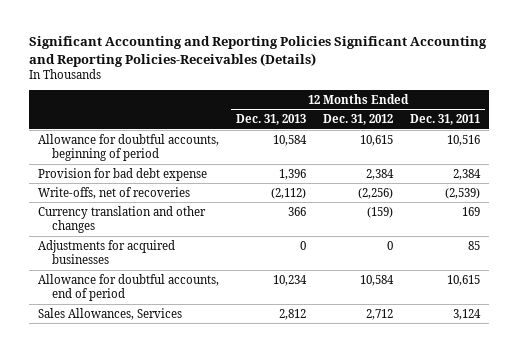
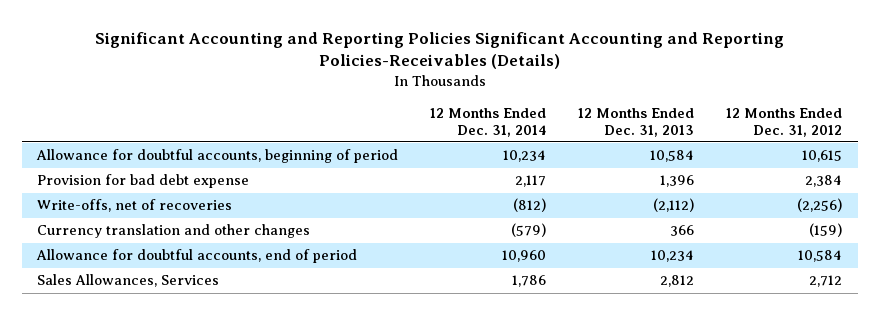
[410,114,481,126] Dec. 31, 2011 -> none
none -> [430,107,547,137] 12 Months Ended Dec. 31, 2014
[37,239,175,265] Adjustments for acquired businesses -> none

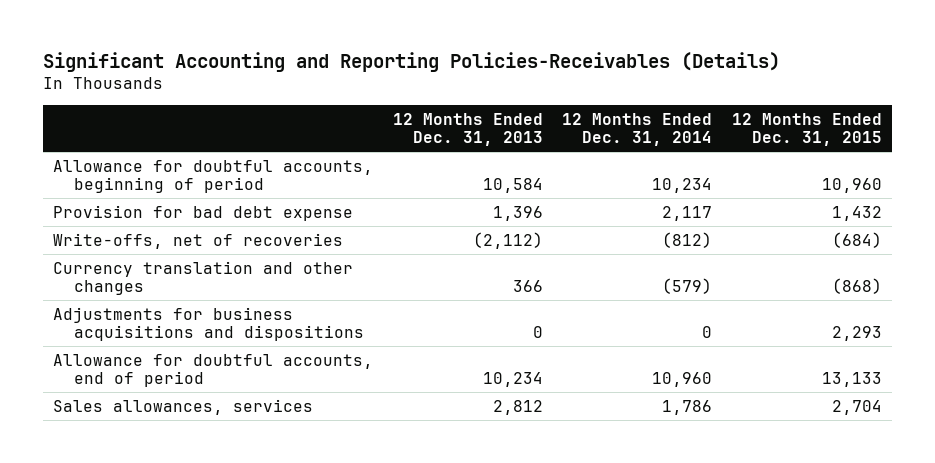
[94,32,784,70] Significant Accounting and Reporting Policies Significant Accounting and Reporting Policies-Receivables (Details) -> [42,51,780,72] Significant Accounting and Reporting Policies-Receivables (Details)
[725,107,842,137] 12 Months Ended Dec. 31, 2012 -> none
none -> [732,112,883,147] 12 Months Ended Dec. 31, 2015
none -> [52,306,365,342] Adjustments for business acquisitions and dispositions
[37,274,220,288] Sales Allowances, Services -> [52,398,313,415] Sales allowances, services

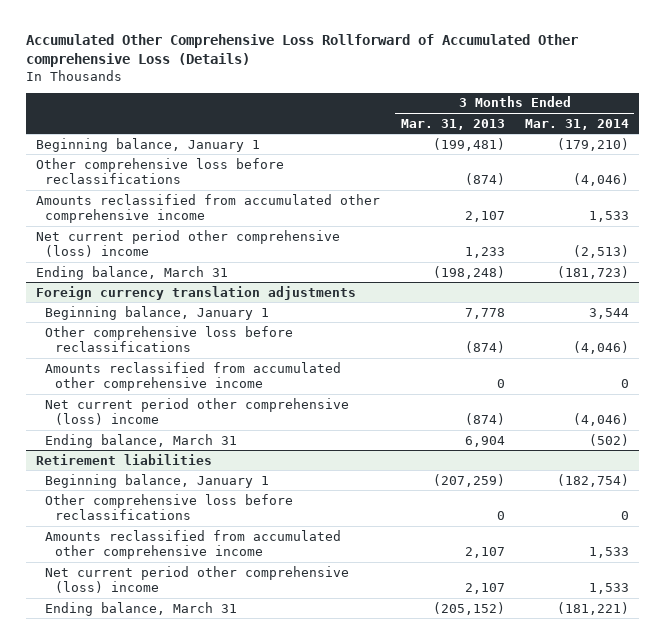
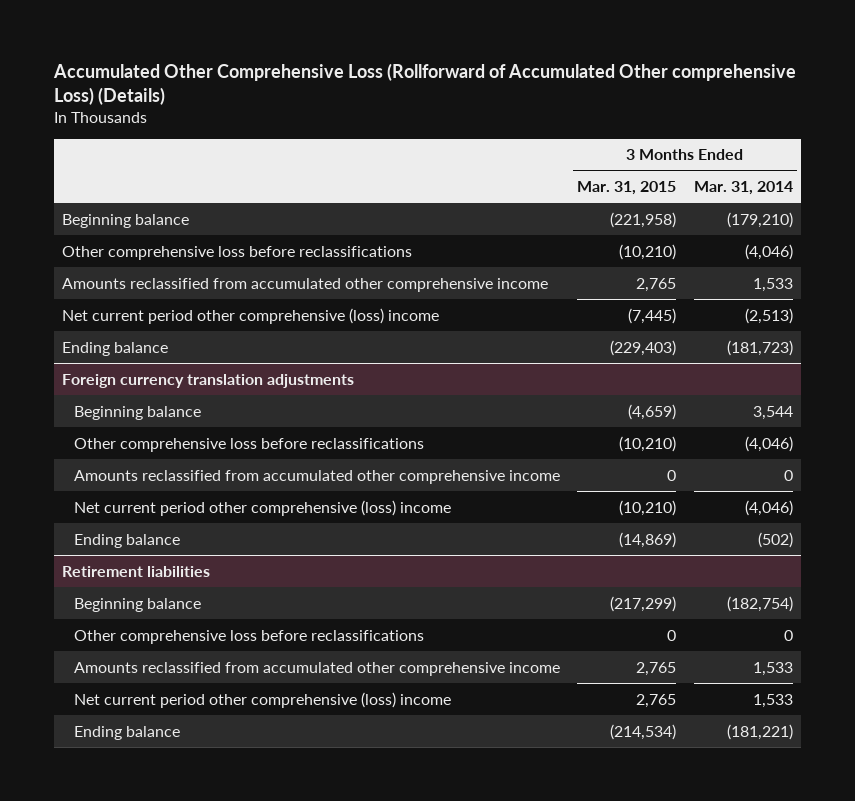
[26,34,579,68] Accumulated Other Comprehensive Loss Rollforward of Accumulated Other comprehensive Loss (Details) -> [52,62,796,105] Accumulated Other Comprehensive Loss (Rollforward of Accumulated Other comprehensive Loss) (Details)
[400,118,505,130] Mar. 31, 2013 -> none
none -> [577,180,677,195] Mar. 31, 2015
[36,137,261,152] Beginning balance, January 1 -> [62,213,190,228] Beginning balance
[36,265,229,280] Ending balance, March 31 -> [62,341,169,356] Ending balance
[45,305,270,320] Beginning balance, January 1 -> [73,405,201,420] Beginning balance
[45,433,238,448] Ending balance, March 31 -> [73,533,180,548] Ending balance
[45,473,270,488] Beginning balance, January 1 -> [73,597,201,612] Beginning balance
[45,601,238,616] Ending balance, March 31 -> [73,725,180,740] Ending balance

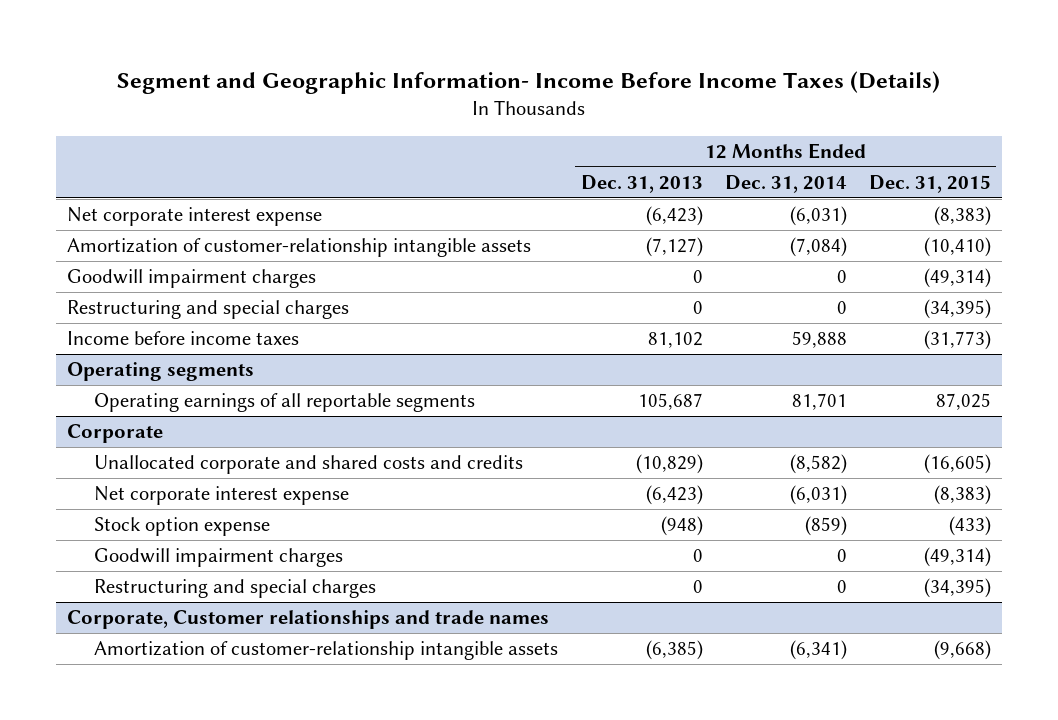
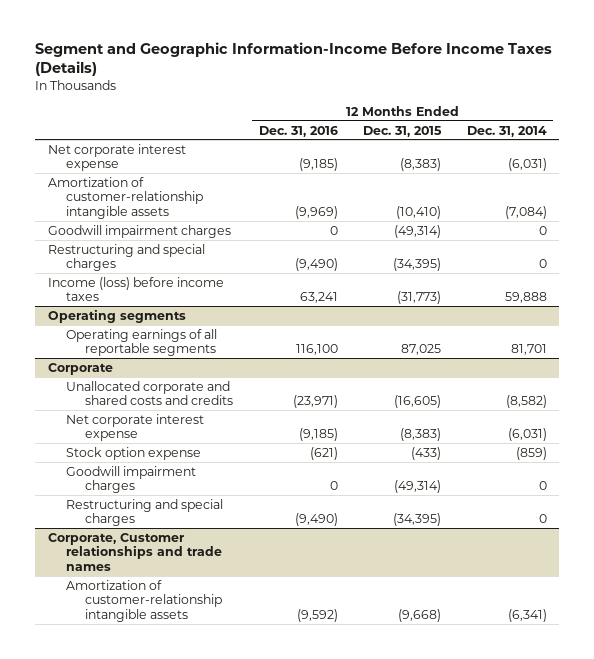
[116,70,940,94] Segment and Geographic Information- Income Before Income Taxes (Details) -> [34,42,552,77] Segment and Geographic Information-Income Before Income Taxes (Details)
[580,174,703,193] Dec. 31, 2013 -> none
none -> [258,125,338,137] Dec. 31, 2016
[67,331,300,346] Income before income taxes -> [47,276,224,302] Income (loss) before income taxes

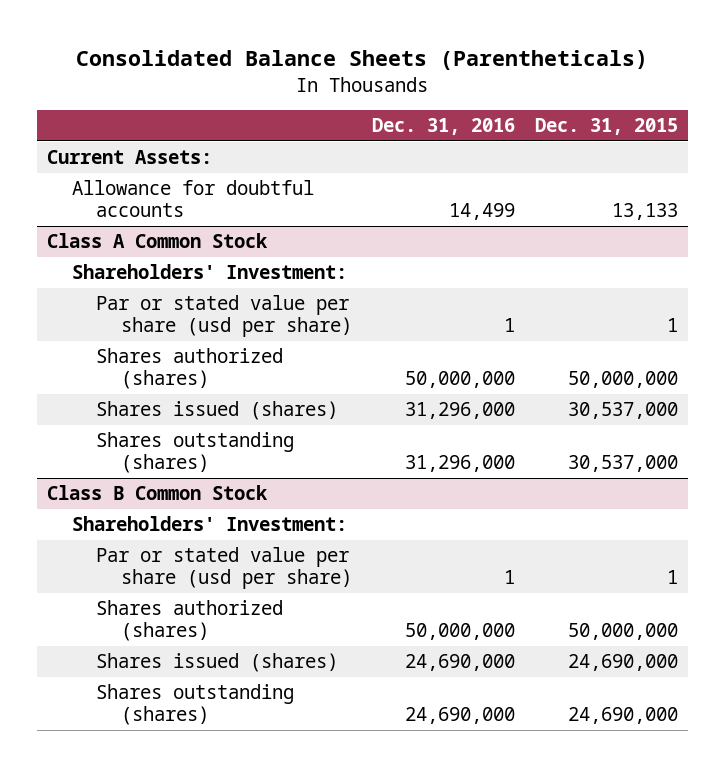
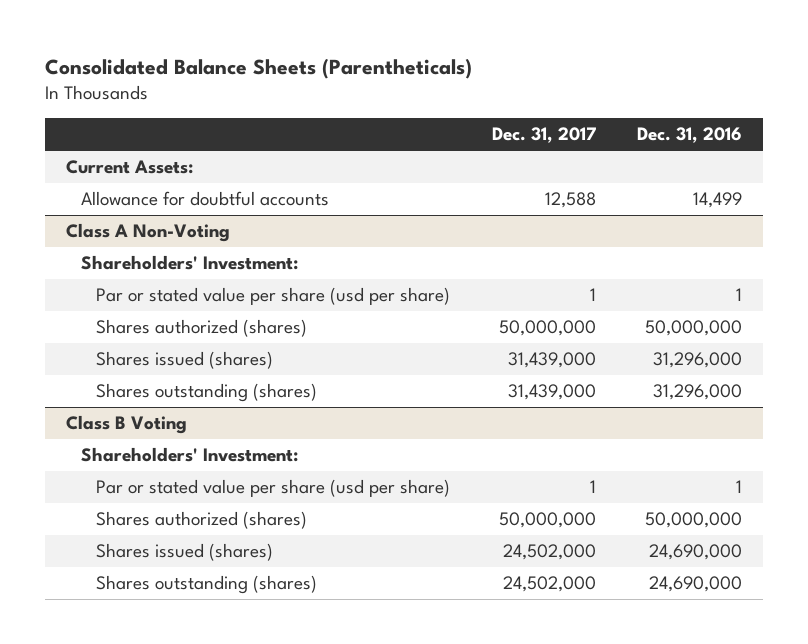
[534,118,678,136] Dec. 31, 2015 -> none
none -> [491,127,596,144] Dec. 31, 2017
[47,233,269,249] Class A Common Stock -> [65,223,230,243] Class A Non-Voting
[47,485,269,501] Class B Common Stock -> [65,415,187,435] Class B Voting

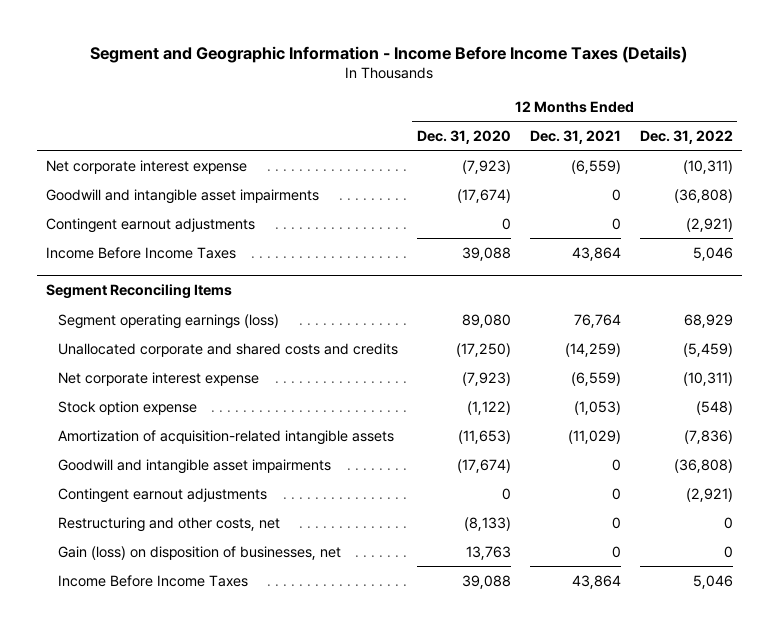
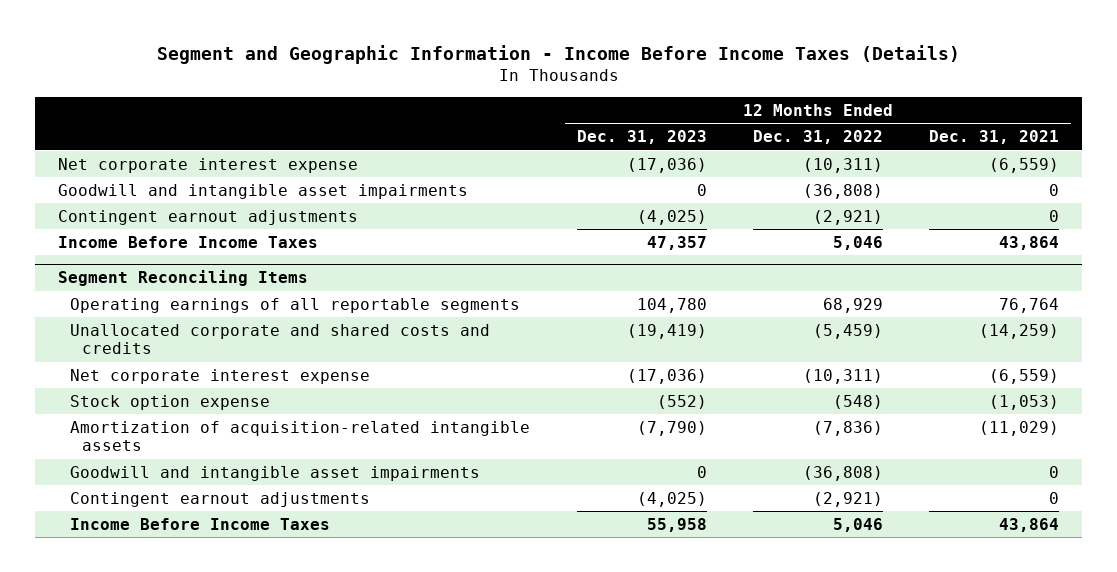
[416,130,511,145] Dec. 31, 2020 -> none
none -> [576,130,707,145] Dec. 31, 2023
[57,313,279,329] Segment operating earnings (loss) -> [70,298,521,314] Operating earnings of all reportable segments
[57,516,280,532] Restructuring and other costs, net -> none
[57,545,341,560] Gain (loss) on disposition of businesses, net -> none

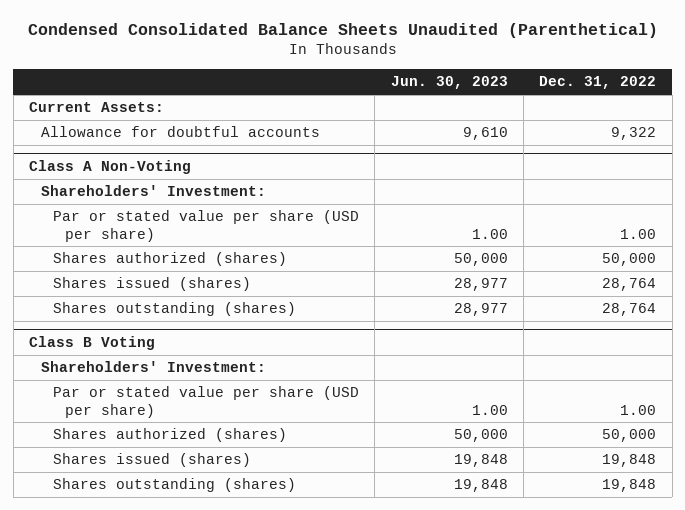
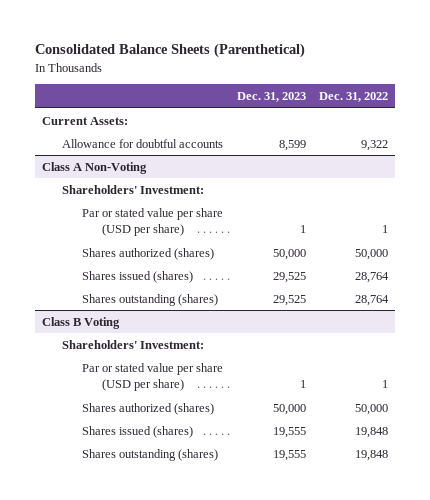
[27,23,658,39] Condensed Consolidated Balance Sheets Unaudited (Parenthetical) -> [34,43,305,59] Consolidated Balance Sheets (Parenthetical)
[390,76,508,90] Jun. 30, 2023 -> none
none -> [236,92,306,103] Dec. 31, 2023
[620,228,657,239] 1.00 -> [382,225,389,234] 1
[620,404,657,415] 1.00 -> [382,380,389,389] 1

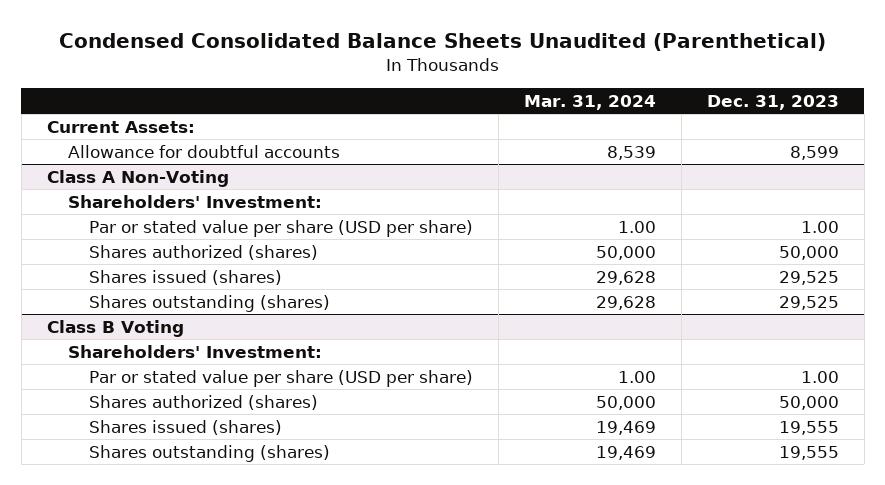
[34,43,305,59] Consolidated Balance Sheets (Parenthetical) -> [58,32,826,51] Condensed Consolidated Balance Sheets Unaudited (Parenthetical)
[319,92,389,103] Dec. 31, 2022 -> none
none -> [523,94,656,110] Mar. 31, 2024
[299,225,306,234] 1 -> [800,220,839,233] 1.00
[299,380,306,389] 1 -> [800,370,839,383] 1.00

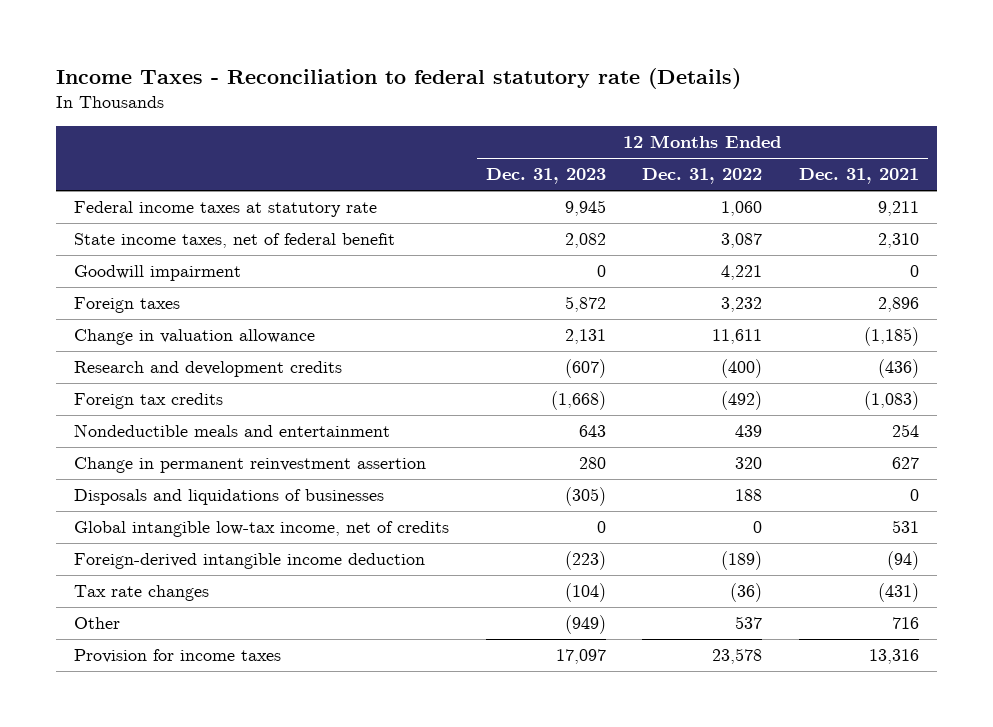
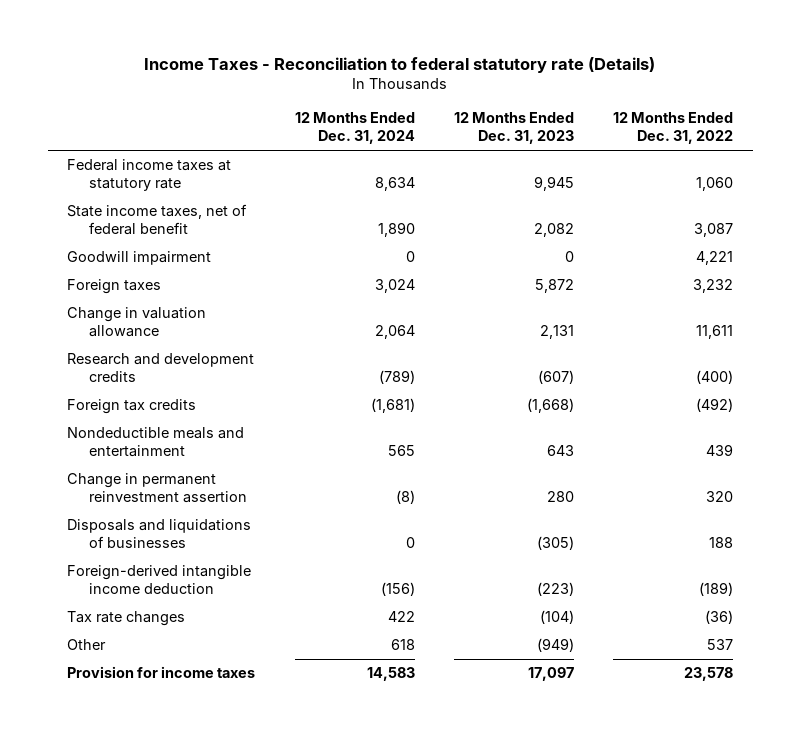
[798,168,919,185] Dec. 31, 2021 -> none
none -> [294,112,415,145] 12 Months Ended Dec. 31, 2024
[74,521,450,538] Global intangible low-tax income, net of credits -> none

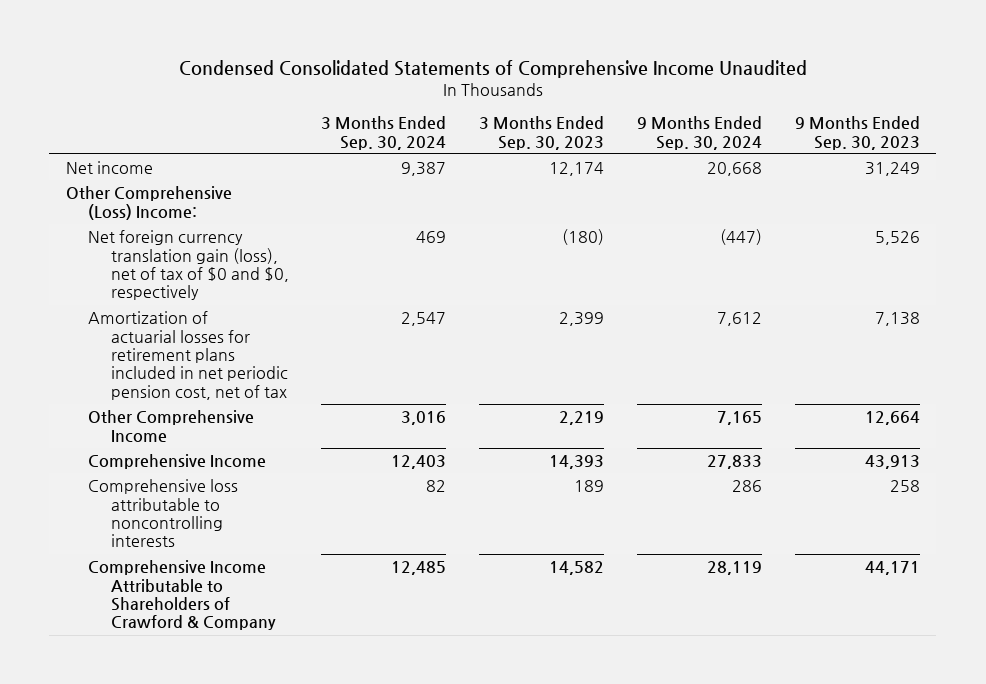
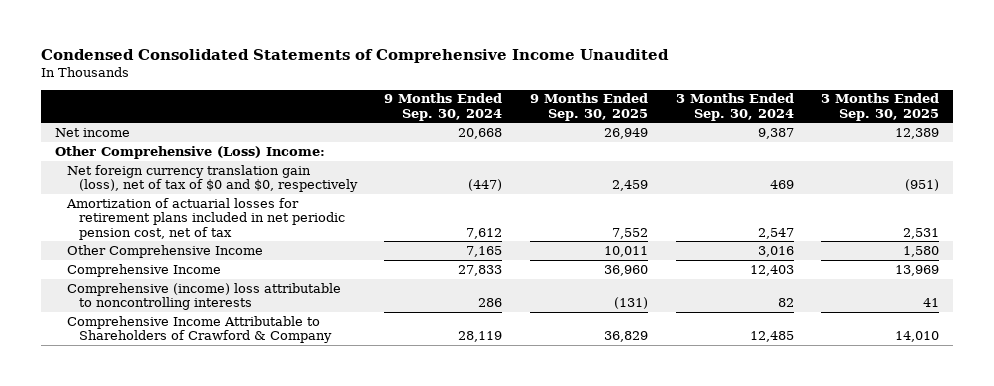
[479,116,605,150] 3 Months Ended Sep. 30, 2023 -> none
[794,116,920,150] 9 Months Ended Sep. 30, 2023 -> none
none -> [530,93,649,121] 9 Months Ended Sep. 30, 2025
none -> [821,93,940,121] 3 Months Ended Sep. 30, 2025
[88,479,239,548] Comprehensive loss attributable to noncontrolling interests -> [66,282,341,311] Comprehensive (income) loss attributable to noncontrolling interests

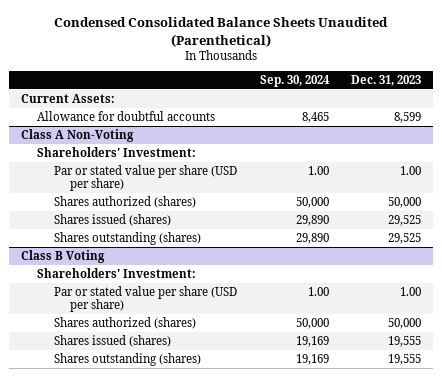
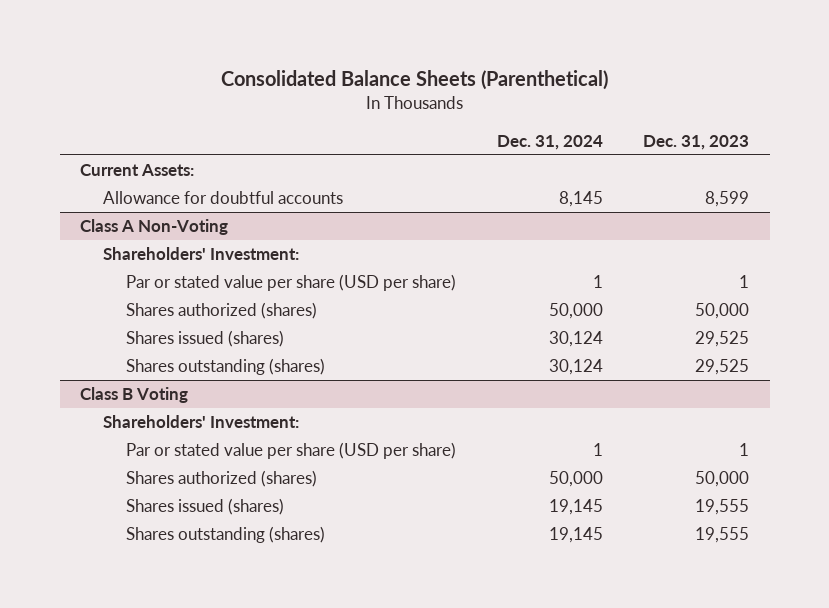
[54,17,389,47] Condensed Consolidated Balance Sheets Unaudited (Parenthetical) -> [220,70,608,91] Consolidated Balance Sheets (Parenthetical)
[259,75,330,88] Sep. 30, 2024 -> none
none -> [496,134,603,150] Dec. 31, 2024
[400,165,422,175] 1.00 -> [739,275,750,289] 1
[400,286,422,296] 1.00 -> [739,443,750,457] 1

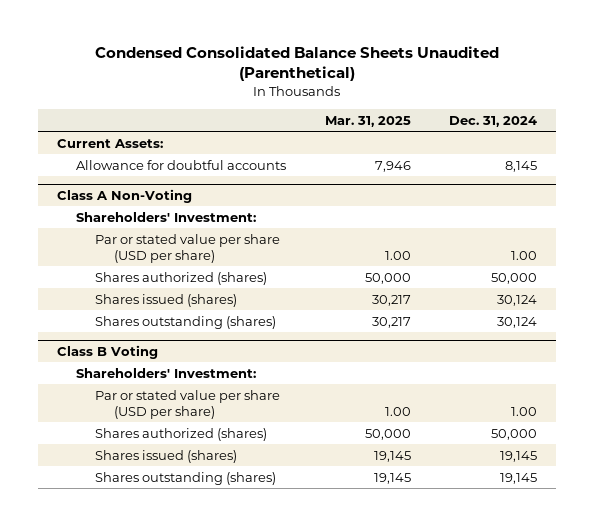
[220,70,608,91] Consolidated Balance Sheets (Parenthetical) -> [94,46,499,82] Condensed Consolidated Balance Sheets Unaudited (Parenthetical)
[643,134,750,150] Dec. 31, 2023 -> none
none -> [324,115,411,127] Mar. 31, 2025
[592,275,603,289] 1 -> [510,251,537,261] 1.00
[592,443,603,457] 1 -> [510,407,537,417] 1.00

